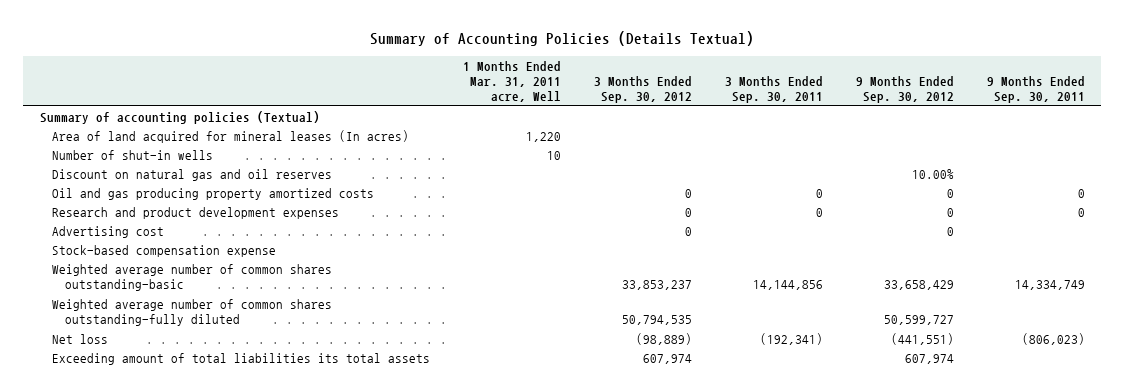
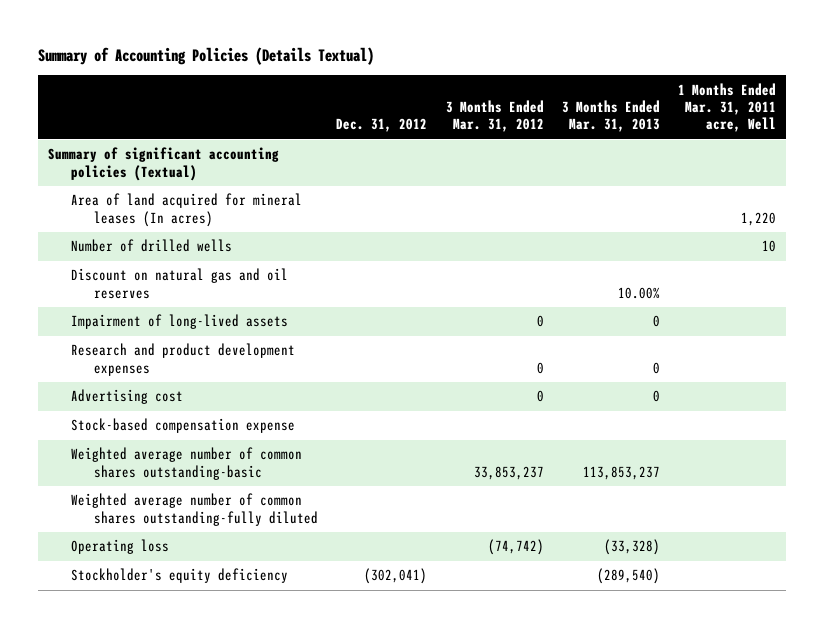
[594,75,693,104] 3 Months Ended Sep. 30, 2012 -> none
[724,75,823,104] 3 Months Ended Sep. 30, 2011 -> none
[855,75,954,104] 9 Months Ended Sep. 30, 2012 -> none
[986,75,1085,104] 9 Months Ended Sep. 30, 2011 -> none
none -> [336,118,428,133] Dec. 31, 2012
none -> [445,100,544,133] 3 Months Ended Mar. 31, 2012
none -> [562,100,661,133] 3 Months Ended Mar. 31, 2013
[39,110,320,124] Summary of accounting policies (Textual) -> [47,147,279,181] Summary of significant accounting policies (Textual)
[52,149,214,160] Number of shut-in wells -> [70,239,232,253] Number of drilled wells
[52,187,375,200] Oil and gas producing property amortized costs -> none
none -> [70,314,288,330] Impairment of long-lived assets
[52,333,109,344] Net loss -> none
[52,352,431,365] Exceeding amount of total liabilities its total assets -> none
none -> [70,539,169,555] Operating loss
none -> [70,568,288,584] Stockholder's equity deficiency

